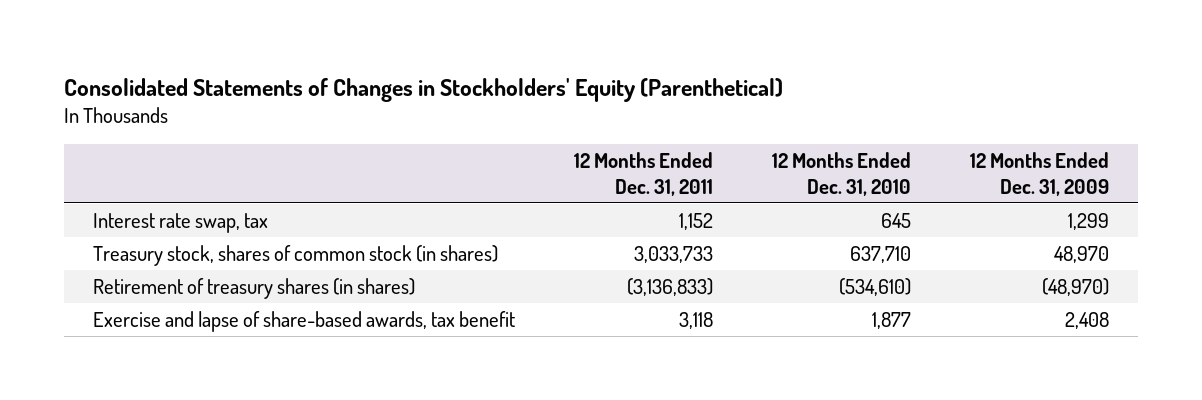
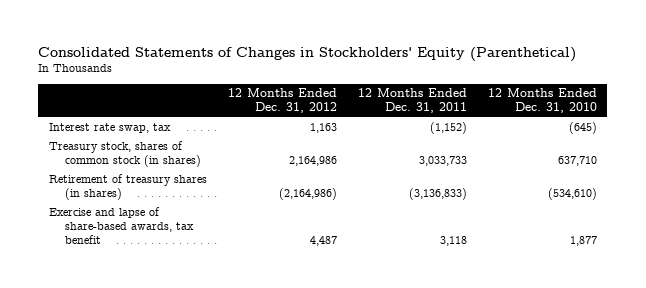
[970,152,1110,196] 12 Months Ended Dec. 31, 2009 -> none
none -> [227,88,337,114] 12 Months Ended Dec. 31, 2012
[679,213,714,231] 1,152 -> [429,122,467,135] (1,152)
[881,213,912,229] 645 -> [568,122,597,135] (645)

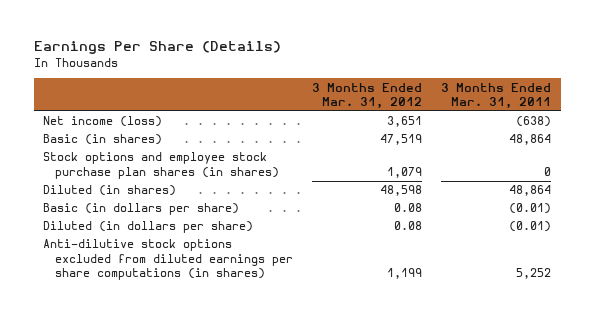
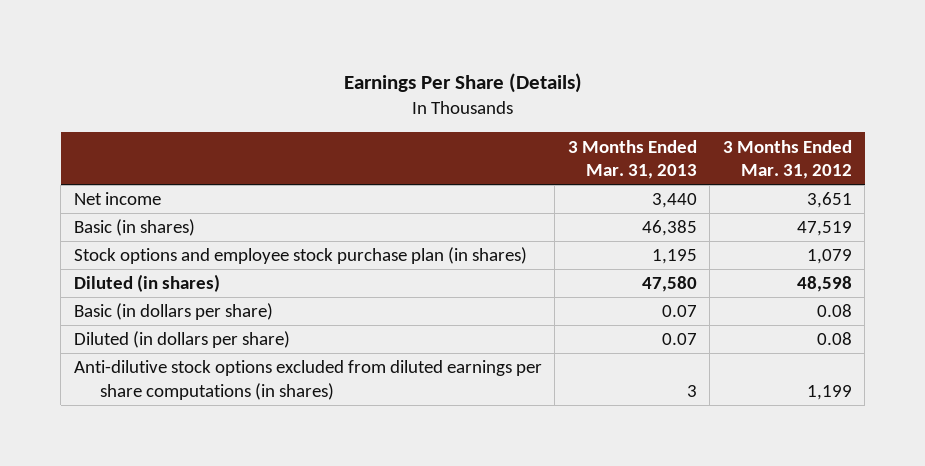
[441,82,552,110] 3 Months Ended Mar. 31, 2011 -> none
none -> [567,139,697,180] 3 Months Ended Mar. 31, 2013
[43,116,163,128] Net income (loss) -> [73,192,161,206] Net income
[43,152,279,179] Stock options and employee stock purchase plan shares (in shares) -> [73,247,527,265] Stock options and employee stock purchase plan (in shares)

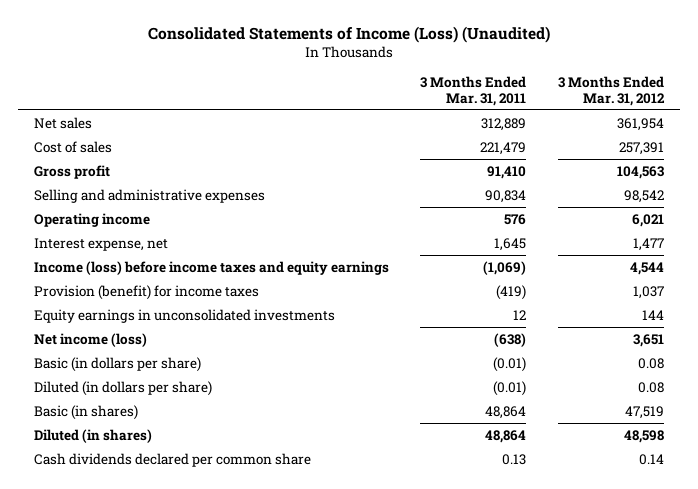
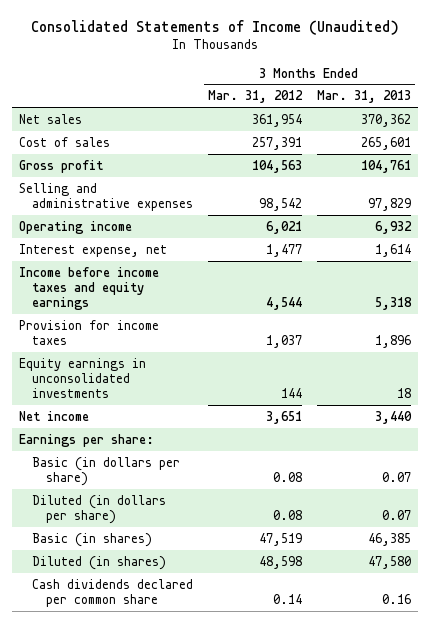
[147,25,550,43] Consolidated Statements of Income (Loss) (Unaudited) -> [30,19,399,35] Consolidated Statements of Income (Unaudited)
[420,75,527,106] 3 Months Ended Mar. 31, 2011 -> none
none -> [316,90,411,104] Mar. 31, 2013
[33,260,389,275] Income (loss) before income taxes and equity earnings -> [19,266,160,310] Income before income taxes and equity earnings
[33,284,259,300] Provision (benefit) for income taxes -> [19,319,160,345] Provision for income taxes
[33,332,147,347] Net income (loss) -> [19,410,90,421] Net income
none -> [19,433,155,447] Earnings per share:

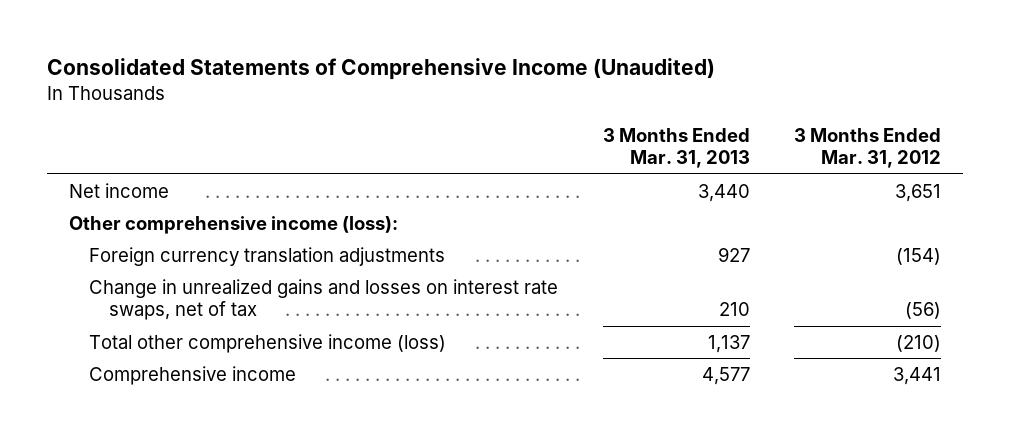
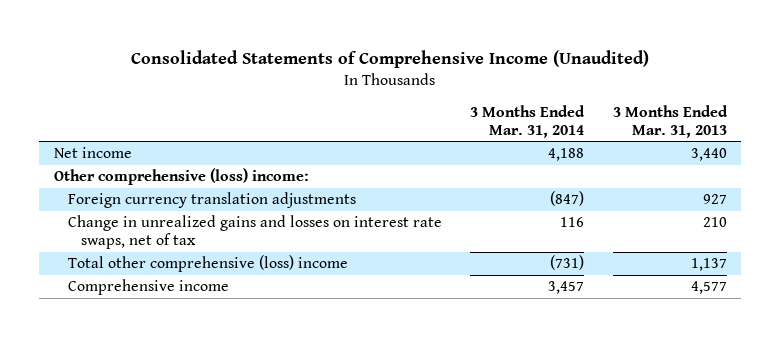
[793,127,941,169] 3 Months Ended Mar. 31, 2012 -> none
none -> [470,104,586,138] 3 Months Ended Mar. 31, 2014
[69,215,399,234] Other comprehensive income (loss): -> [53,168,309,186] Other comprehensive (loss) income:
[89,333,447,353] Total other comprehensive income (loss) -> [67,255,348,273] Total other comprehensive (loss) income

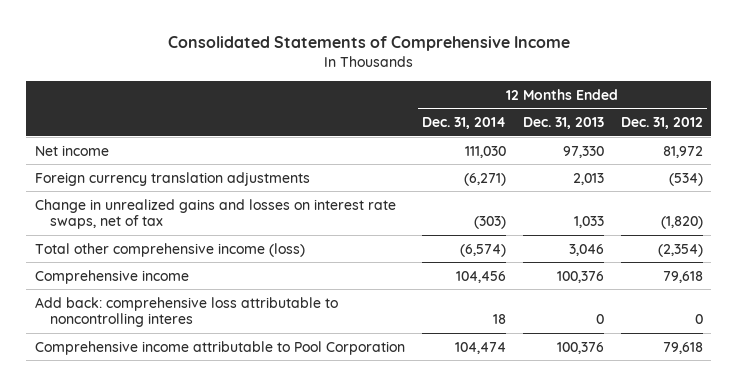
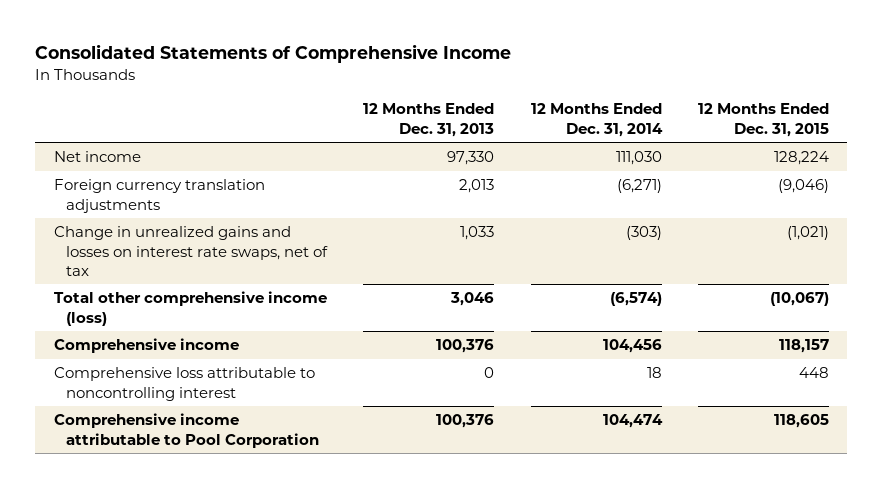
[620,117,703,130] Dec. 31, 2012 -> none
none -> [697,103,829,137] 12 Months Ended Dec. 31, 2015
[34,296,338,327] Add back: comprehensive loss attributable to noncontrolling interes -> [53,367,315,401] Comprehensive loss attributable to noncontrolling interest

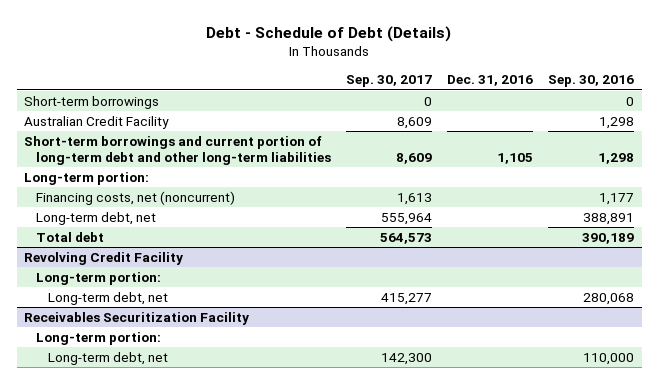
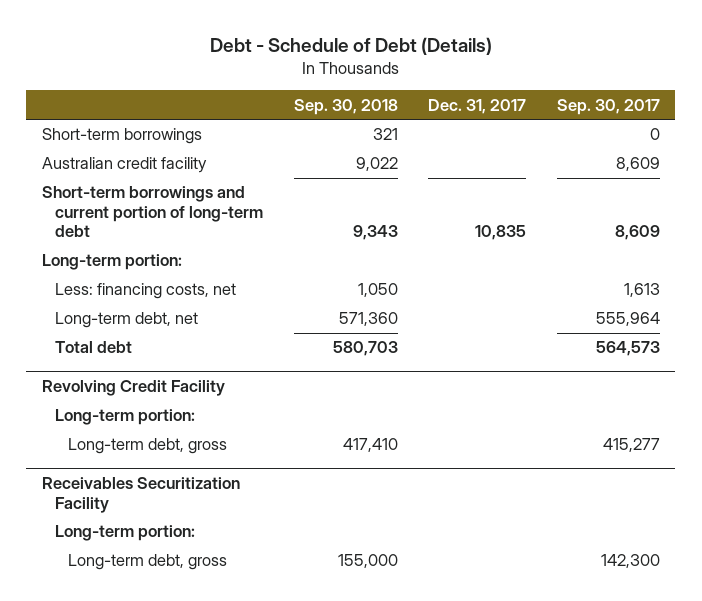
[447,75,534,87] Dec. 31, 2016 -> none
[548,75,635,88] Sep. 30, 2016 -> none
none -> [293,98,398,115] Sep. 30, 2018
none -> [428,98,527,114] Dec. 31, 2017
[24,115,170,129] Australian Credit Facility -> [41,157,207,174] Australian credit facility
[24,135,332,166] Short-term borrowings and current portion of long-term debt and other long-term liabilities -> [41,186,263,238] Short-term borrowings and current portion of long-term debt
[36,190,236,205] Financing costs, net (noncurrent) -> [54,283,236,300] Less: financing costs, net
[48,291,169,305] Long-term debt, net -> [67,438,227,455] Long-term debt, gross
[48,351,169,365] Long-term debt, net -> [67,554,227,571] Long-term debt, gross

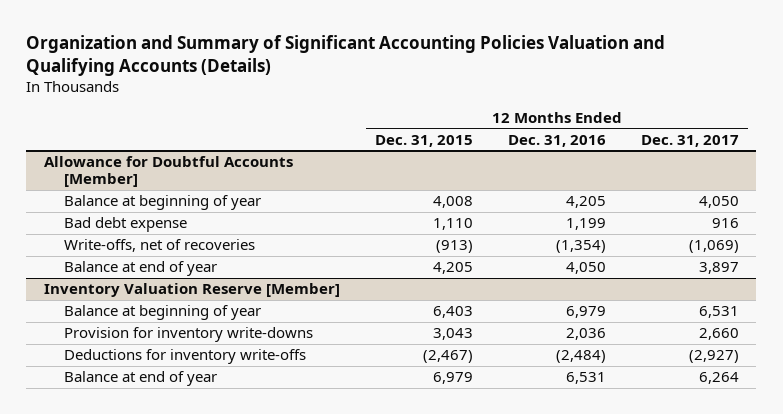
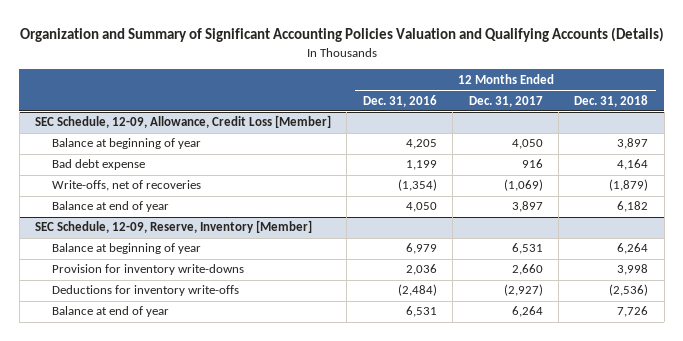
[374,134,473,147] Dec. 31, 2015 -> none
none -> [574,94,649,107] Dec. 31, 2018
[43,156,293,188] Allowance for Doubtful Accounts [Member] -> none
none -> [35,115,332,129] SEC Schedule, 12-09, Allowance, Credit Loss [Member]
[43,283,340,298] Inventory Valuation Reserve [Member] -> [35,220,313,234] SEC Schedule, 12-09, Reserve, Inventory [Member]

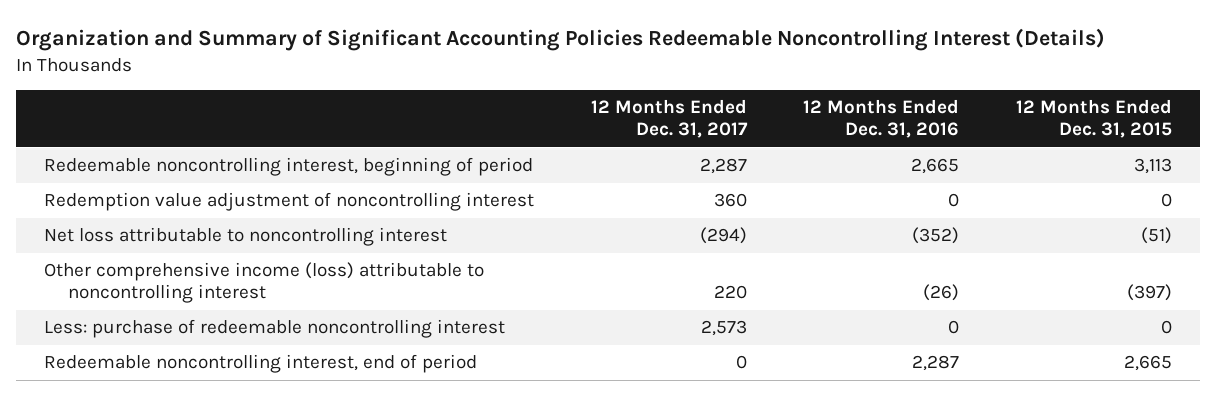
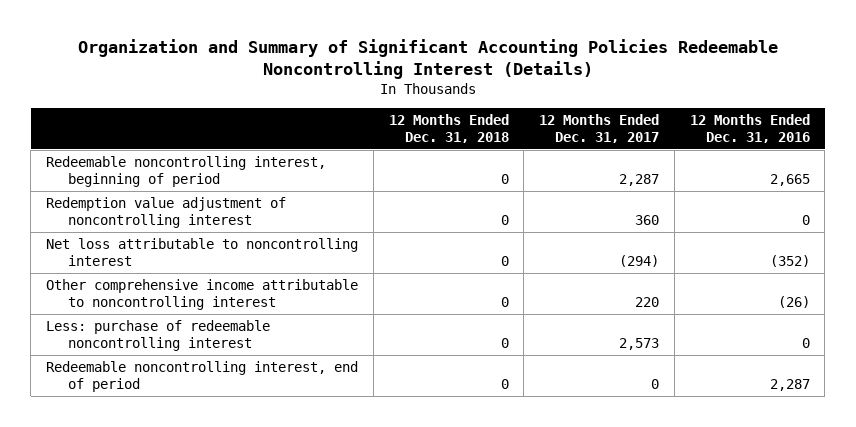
[1016,99,1173,139] 12 Months Ended Dec. 31, 2015 -> none
none -> [388,114,509,144] 12 Months Ended Dec. 31, 2018
[44,262,485,304] Other comprehensive income (loss) attributable to noncontrolling interest -> [46,278,359,311] Other comprehensive income attributable to noncontrolling interest

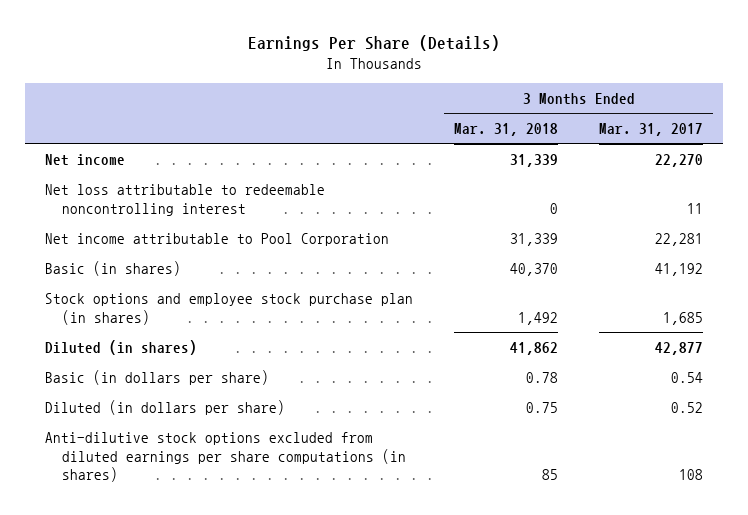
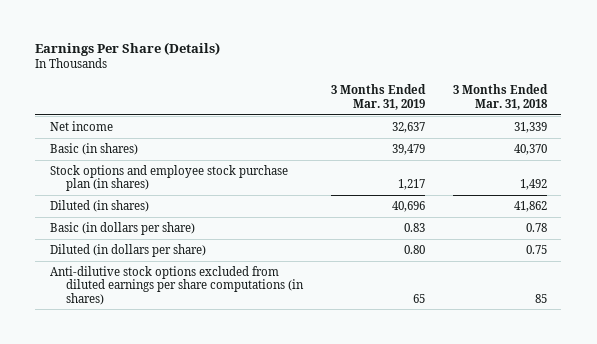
[598,122,703,136] Mar. 31, 2017 -> none
none -> [331,84,427,110] 3 Months Ended Mar. 31, 2019
[45,183,326,216] Net loss attributable to redeemable noncontrolling interest -> none
[45,232,390,246] Net income attributable to Pool Corporation -> none

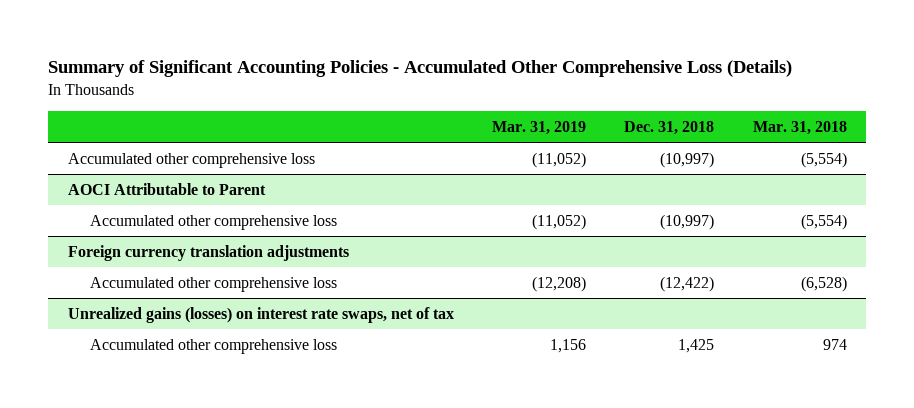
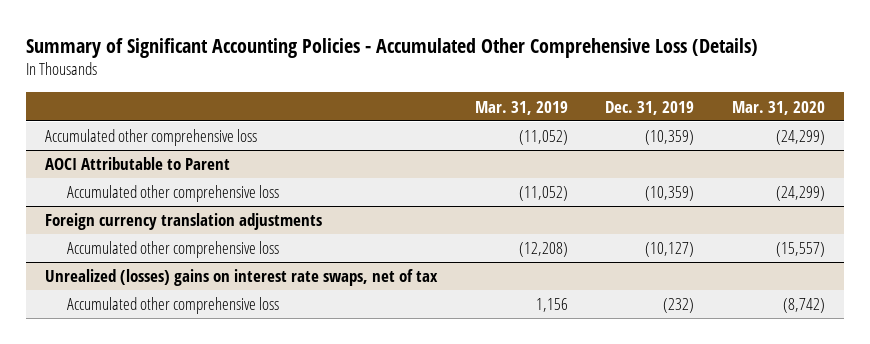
[624,121,715,136] Dec. 31, 2018 -> none
[752,121,847,136] Mar. 31, 2018 -> none
none -> [605,100,695,115] Dec. 31, 2019
none -> [731,100,825,115] Mar. 31, 2020
[67,306,454,323] Unrealized gains (losses) on interest rate swaps, net of tax -> [45,269,439,287] Unrealized (losses) gains on interest rate swaps, net of tax

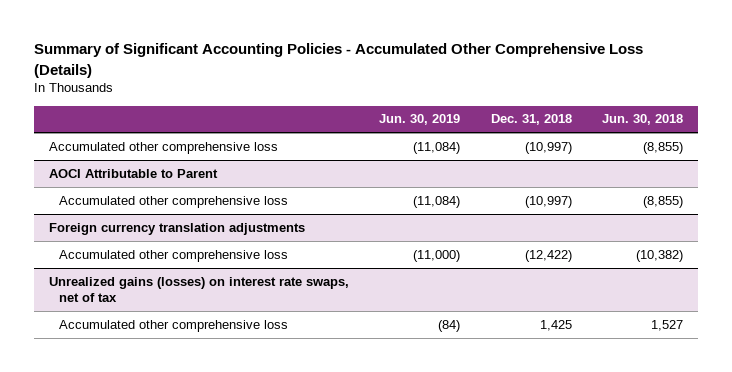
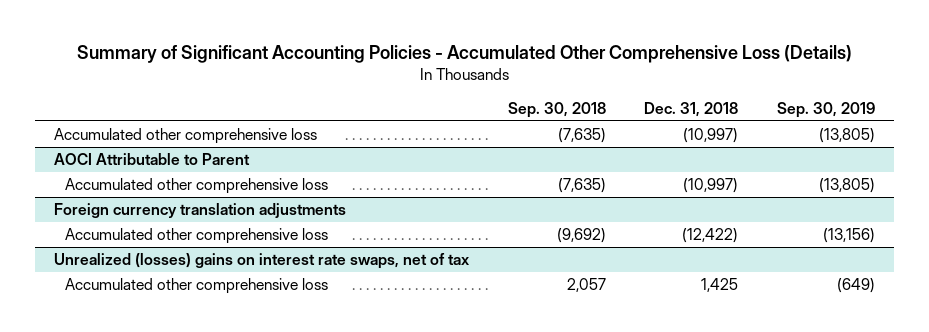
[379,114,461,126] Jun. 30, 2019 -> none
[601,114,683,126] Jun. 30, 2018 -> none
none -> [507,101,606,118] Sep. 30, 2018
none -> [776,101,875,118] Sep. 30, 2019
[49,276,350,303] Unrealized gains (losses) on interest rate swaps, net of tax -> [54,253,471,270] Unrealized (losses) gains on interest rate swaps, net of tax

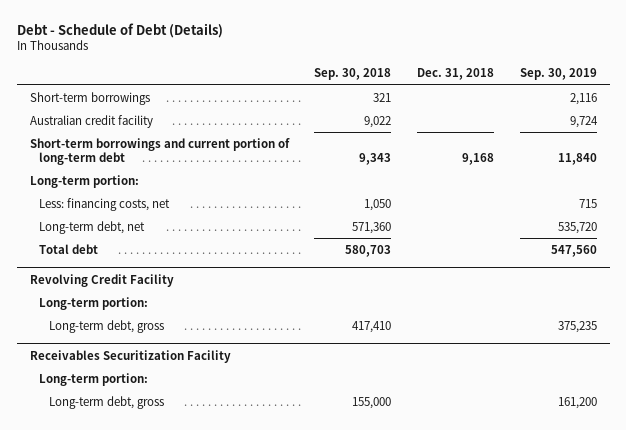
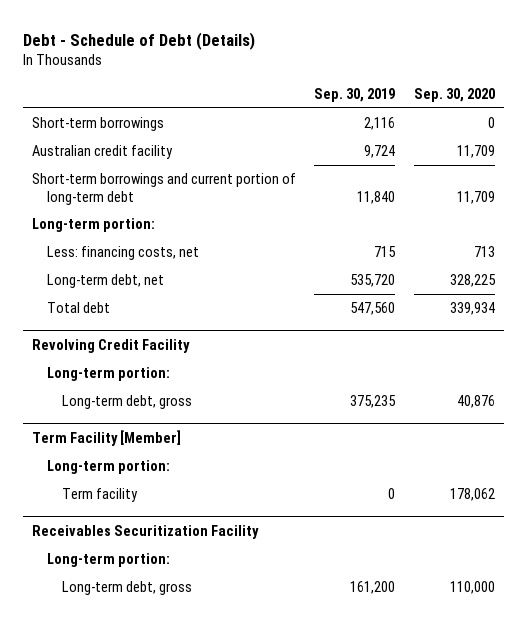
[314,68,392,81] Sep. 30, 2018 -> none
[417,68,495,81] Dec. 31, 2018 -> none
none -> [413,88,495,103] Sep. 30, 2020
none -> [32,429,182,446] Term Facility [Member]
none -> [47,459,171,474] Long-term portion:
none -> [62,487,139,502] Term facility

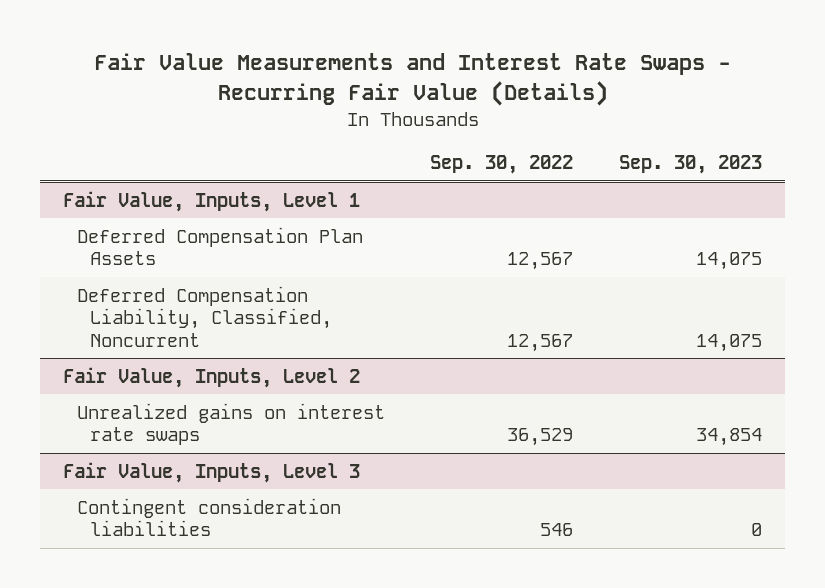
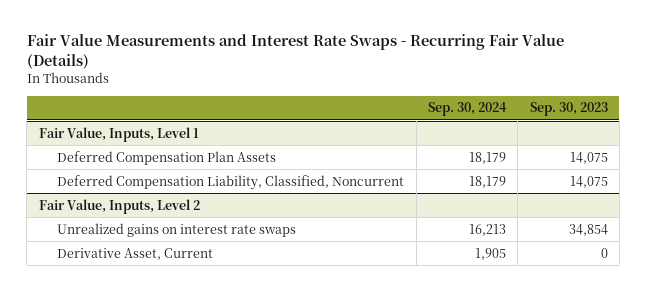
[430,155,574,175] Sep. 30, 2022 -> none
none -> [427,102,507,117] Sep. 30, 2024
[63,461,361,483] Fair Value, Inputs, Level 3 -> none
[76,497,341,537] Contingent consideration liabilities -> none
none -> [57,247,214,260] Derivative Asset, Current

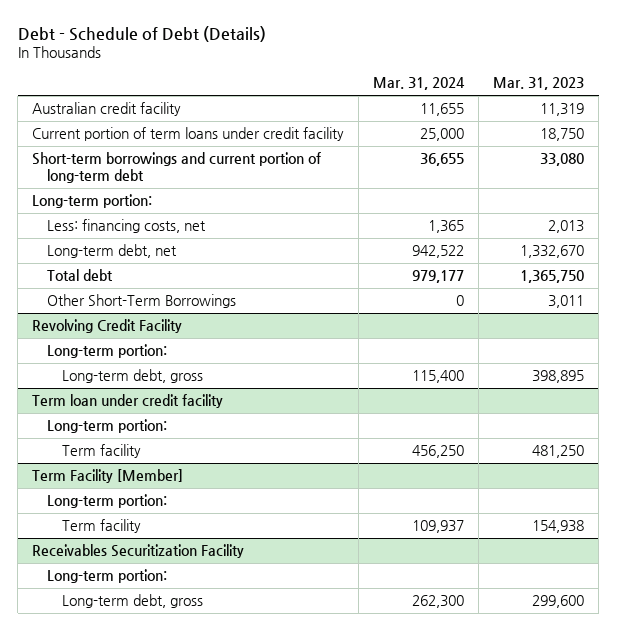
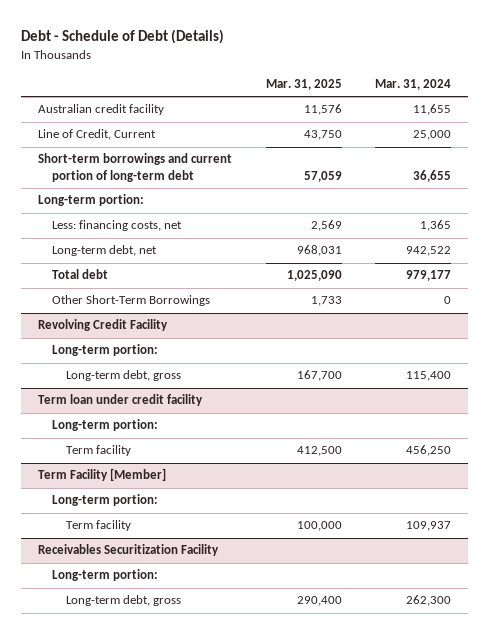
[493,77,585,91] Mar. 31, 2023 -> none
none -> [265,78,342,90] Mar. 31, 2025
[32,127,345,142] Current portion of term loans under credit facility -> none
none -> [37,129,156,141] Line of Credit, Current

